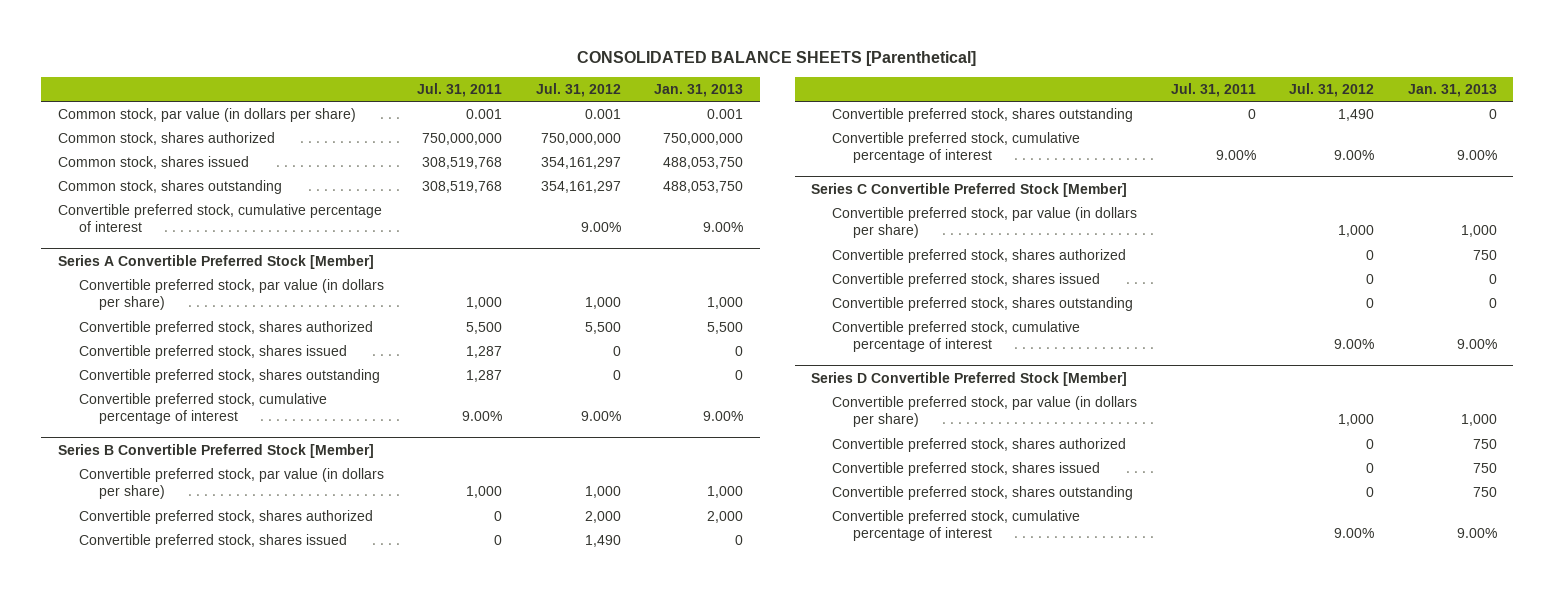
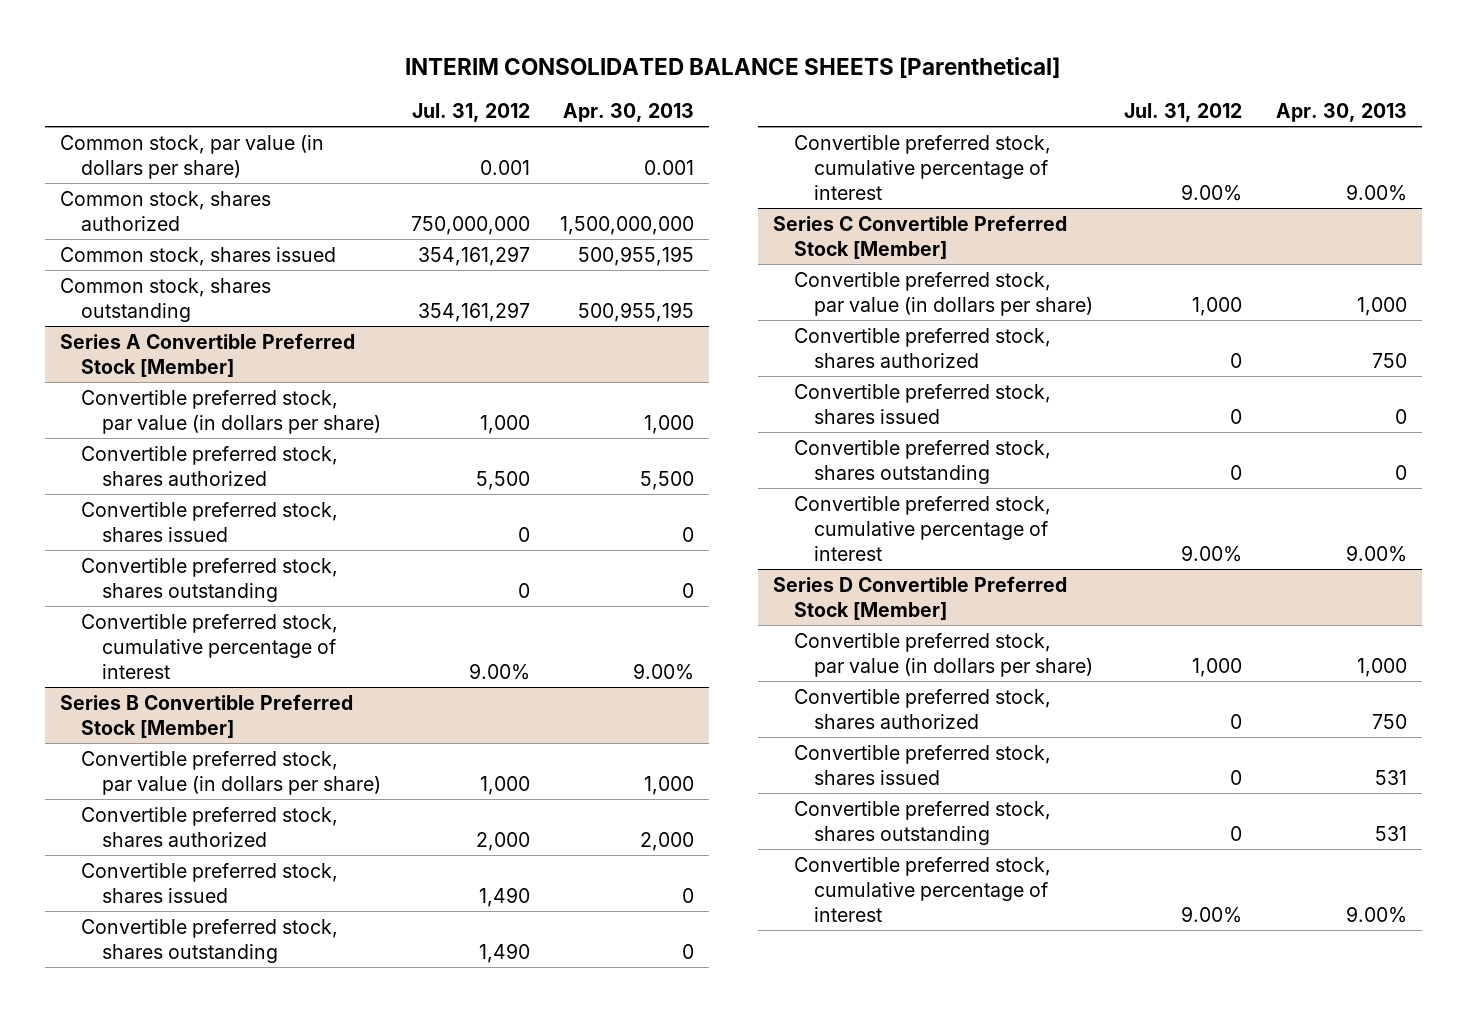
[577,50,977,66] CONSOLIDATED BALANCE SHEETS [Parenthetical] -> [405,57,1061,79] INTERIM CONSOLIDATED BALANCE SHEETS [Parenthetical]
[417,82,503,97] Jul. 31, 2011 -> none
[654,83,744,97] Jan. 31, 2013 -> none
none -> [562,102,694,122] Apr. 30, 2013
[57,204,382,233] Convertible preferred stock, cumulative percentage of interest -> none

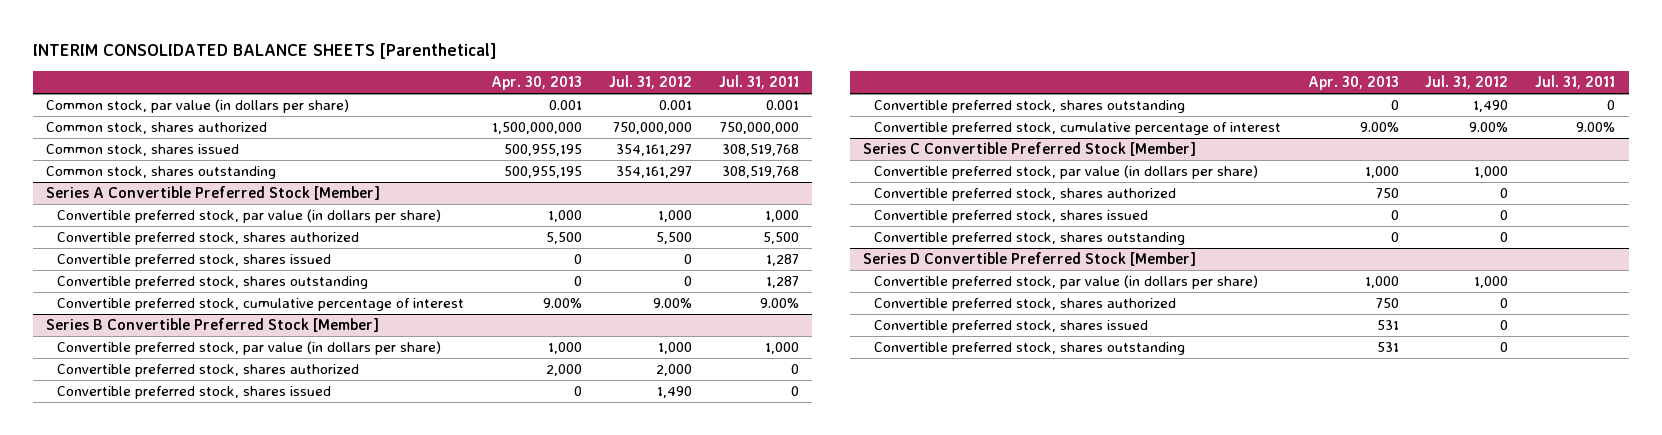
none -> [718,75,799,90] Jul. 31, 2011
[793,495,1051,561] Convertible preferred stock, cumulative percentage of interest -> none
[793,856,1051,922] Convertible preferred stock, cumulative percentage of interest -> none

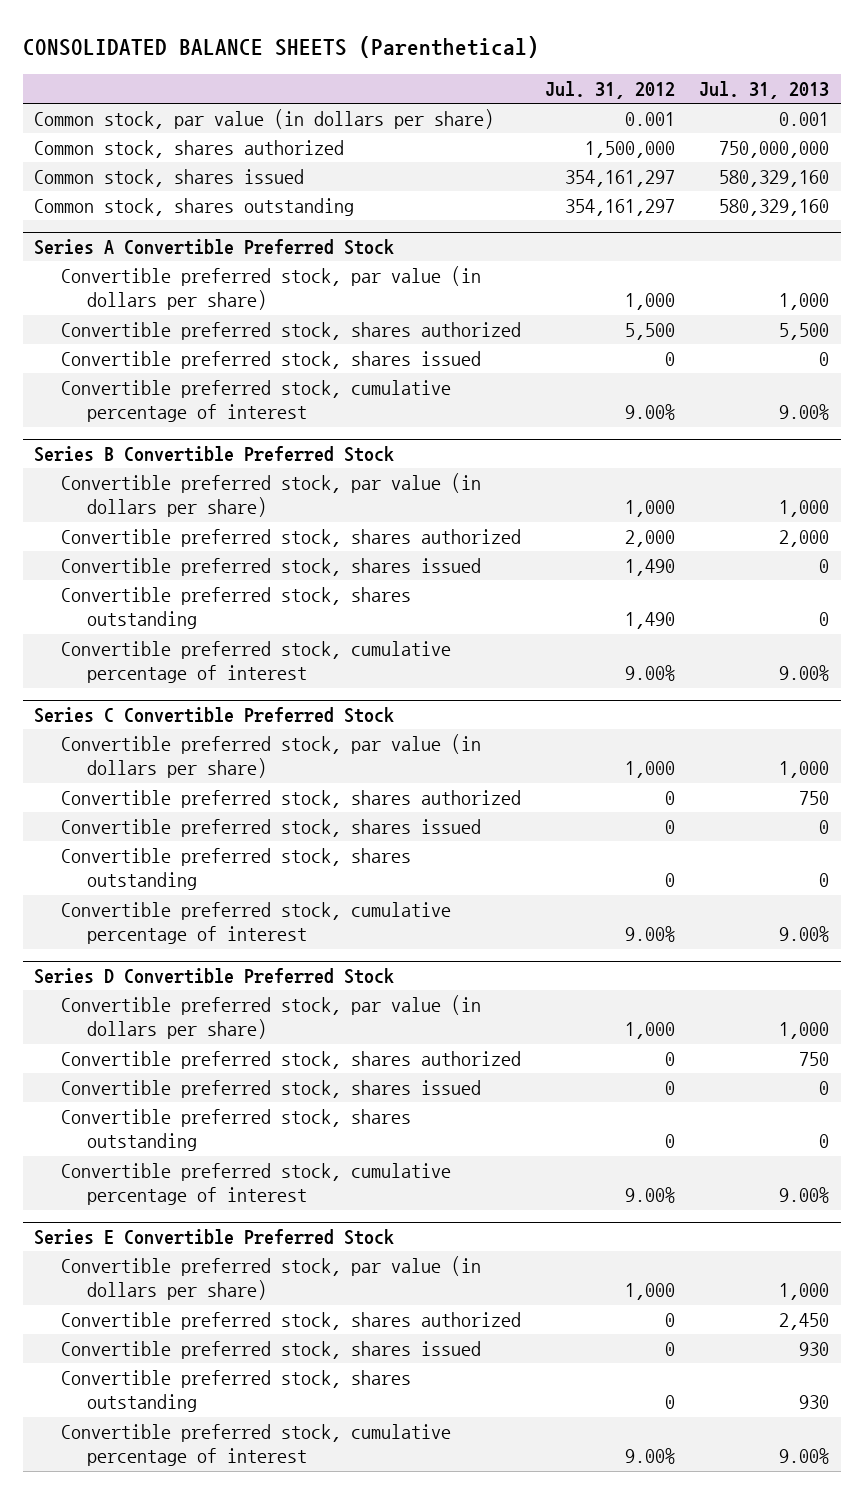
[33,43,498,60] INTERIM CONSOLIDATED BALANCE SHEETS [Parenthetical] -> [22,35,539,58] CONSOLIDATED BALANCE SHEETS (Parenthetical)
[491,76,583,91] Apr. 30, 2013 -> none
[718,75,799,90] Jul. 31, 2011 -> none
none -> [698,80,829,99] Jul. 31, 2013
[612,122,692,135] 750,000,000 -> [584,141,675,159] 1,500,000
[46,186,381,201] Series A Convertible Preferred Stock [Member] -> [34,239,395,256] Series A Convertible Preferred Stock
[57,276,369,290] Convertible preferred stock, shares outstanding -> none
[46,318,380,333] Series B Convertible Preferred Stock [Member] -> [34,446,395,463] Series B Convertible Preferred Stock
[862,142,1196,157] Series C Convertible Preferred Stock [Member] -> [34,707,395,724] Series C Convertible Preferred Stock
none -> [60,902,451,945] Convertible preferred stock, cumulative percentage of interest
[862,252,1196,267] Series D Convertible Preferred Stock [Member] -> [34,968,395,985] Series D Convertible Preferred Stock
none -> [60,1163,451,1206] Convertible preferred stock, cumulative percentage of interest
none -> [34,1229,395,1246] Series E Convertible Preferred Stock
none -> [60,1256,481,1301] Convertible preferred stock, par value (in dollars per share)
none -> [60,1312,521,1331] Convertible preferred stock, shares authorized
none -> [60,1341,481,1360] Convertible preferred stock, shares issued
none -> [60,1370,411,1413] Convertible preferred stock, shares outstanding
none -> [60,1424,451,1467] Convertible preferred stock, cumulative percentage of interest

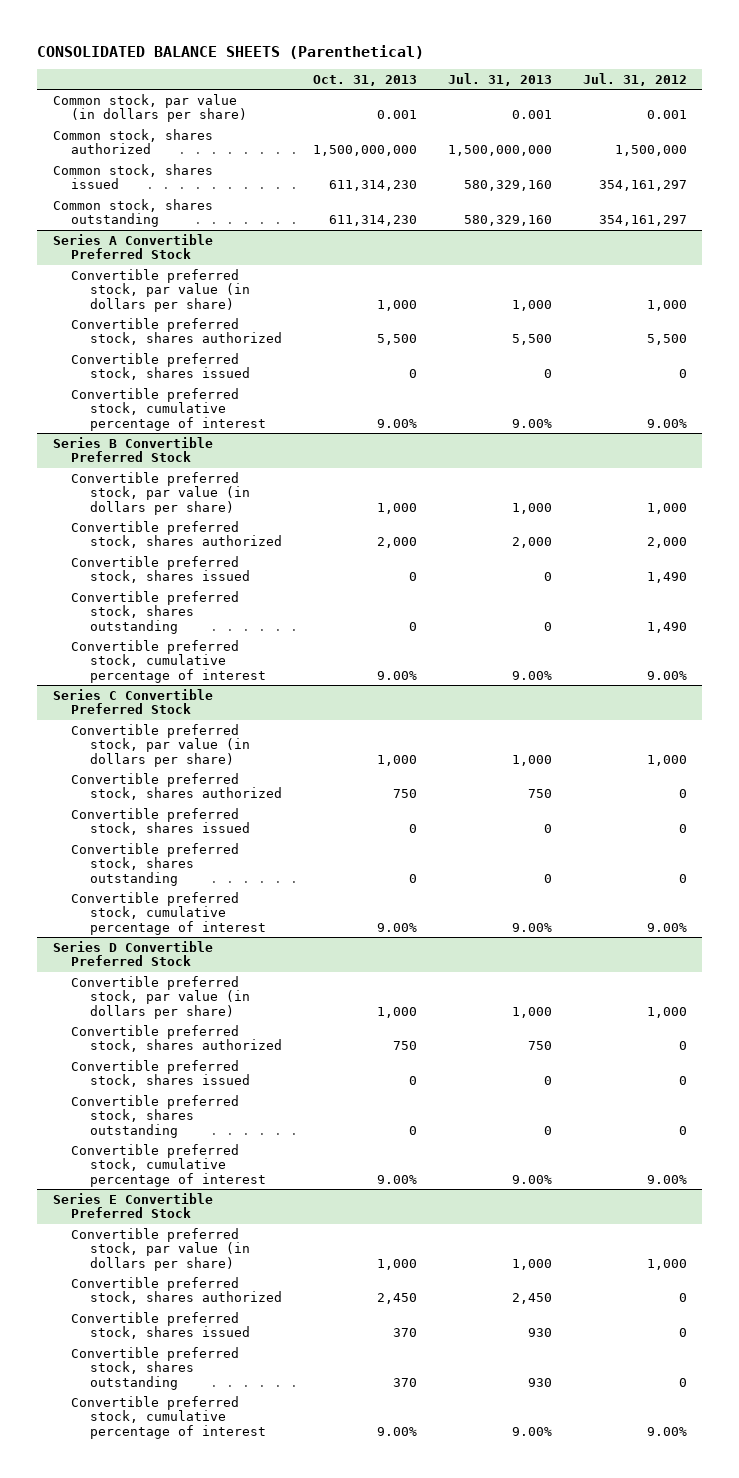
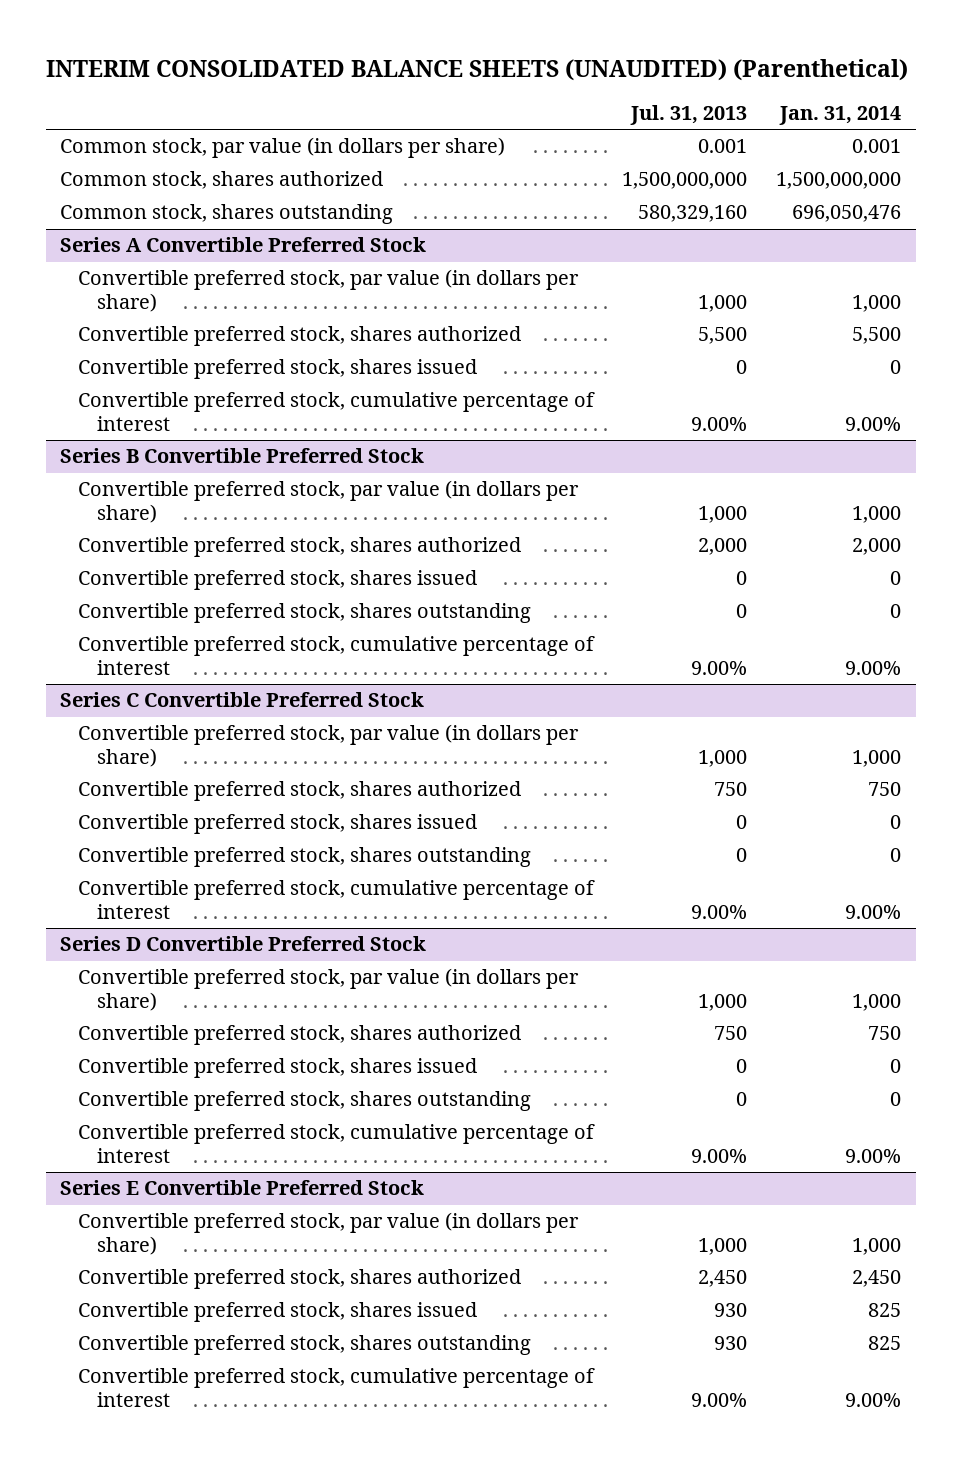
[37,44,425,59] CONSOLIDATED BALANCE SHEETS (Parenthetical) -> [45,58,908,81] INTERIM CONSOLIDATED BALANCE SHEETS (UNAUDITED) (Parenthetical)
[313,74,418,86] Oct. 31, 2013 -> none
[582,72,687,86] Jul. 31, 2012 -> none
none -> [779,106,902,126] Jan. 31, 2014
[52,163,213,190] Common stock, shares issued -> none

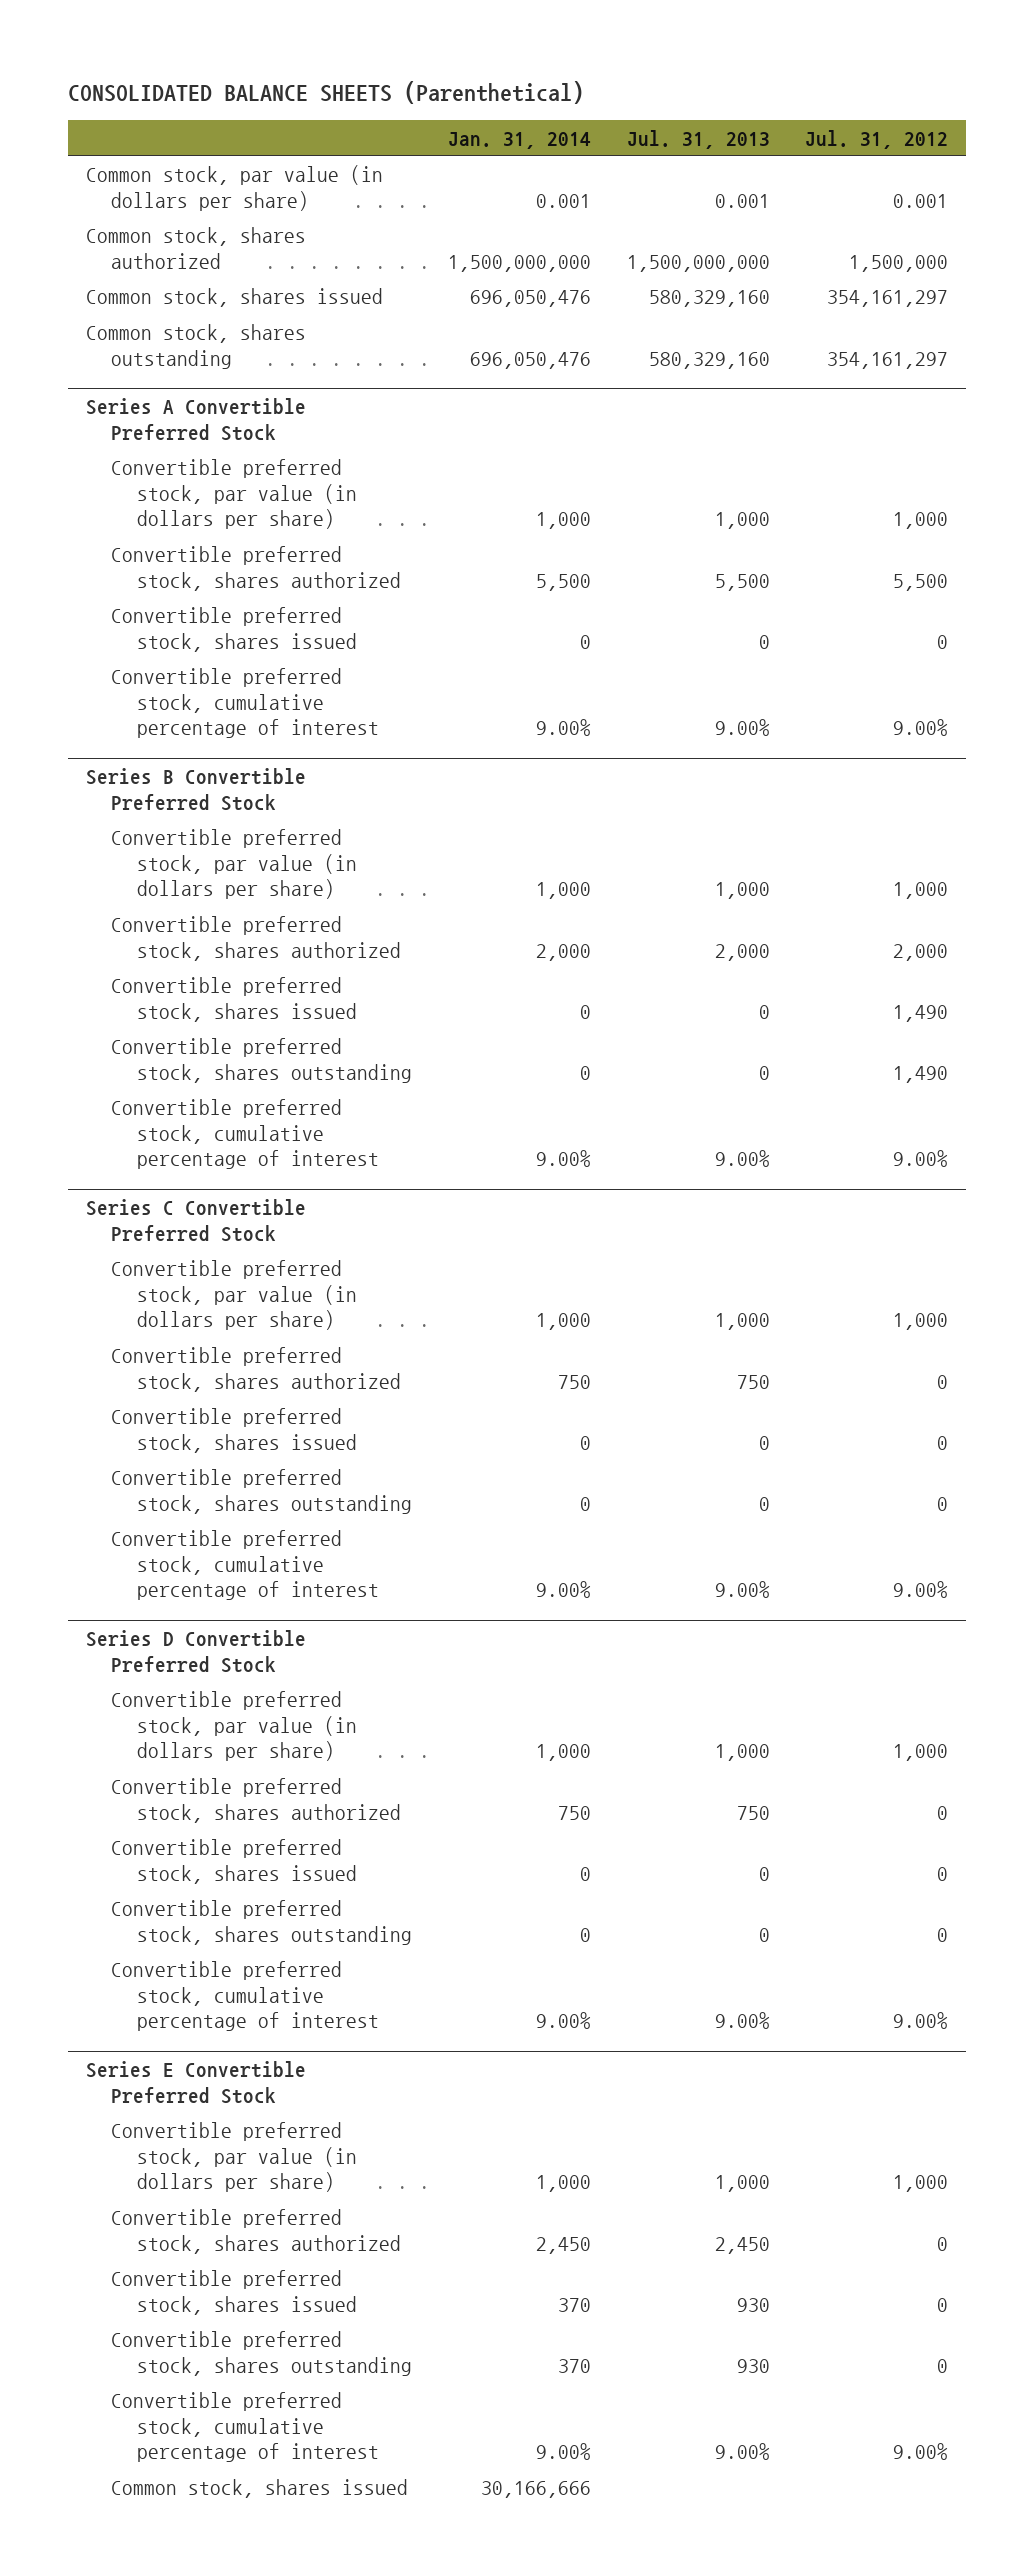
[45,58,908,81] INTERIM CONSOLIDATED BALANCE SHEETS (UNAUDITED) (Parenthetical) -> [67,80,584,104] CONSOLIDATED BALANCE SHEETS (Parenthetical)
none -> [805,129,949,149] Jul. 31, 2012
none -> [85,288,383,308] Common stock, shares issued
[868,1303,902,1318] 825 -> [557,2297,591,2312] 370
[868,1336,902,1351] 825 -> [557,2358,591,2373] 370
none -> [111,2479,409,2499] Common stock, shares issued

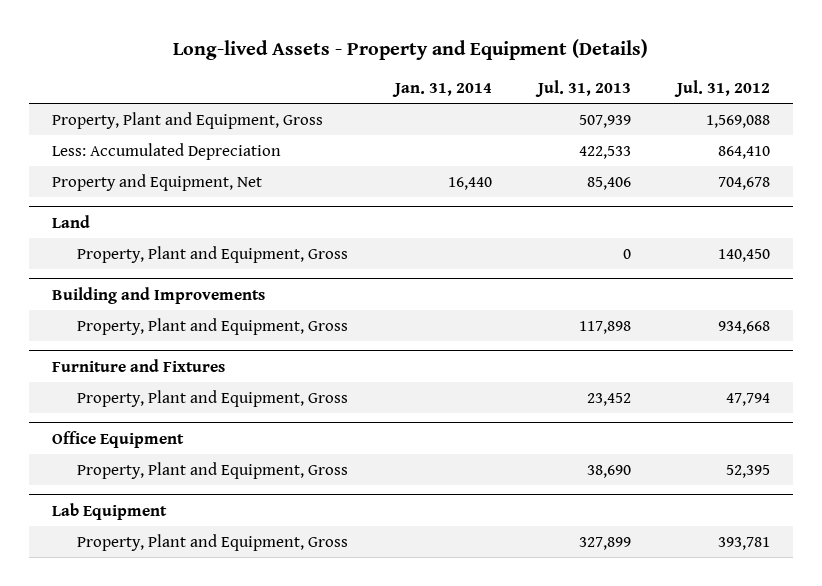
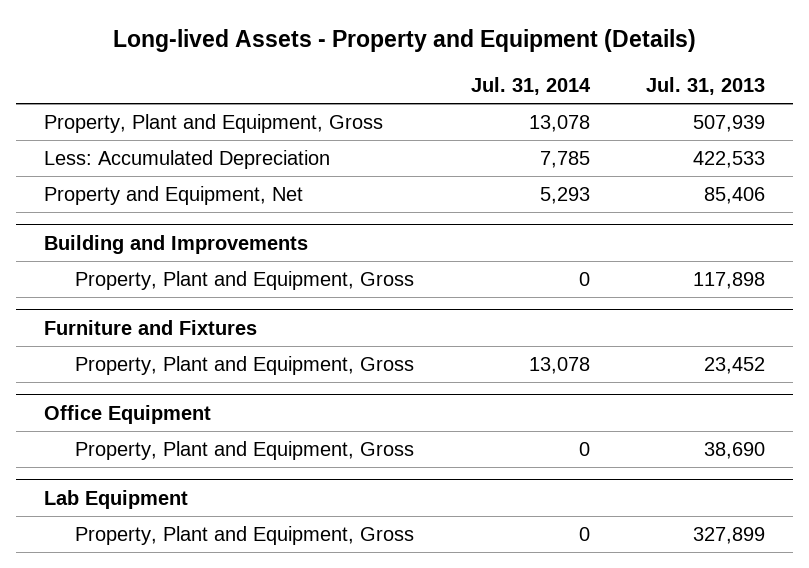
[391,83,492,98] Jan. 31, 2014 -> none
[674,80,771,98] Jul. 31, 2012 -> none
none -> [470,77,591,96] Jul. 31, 2014
[52,214,91,228] Land -> none
[77,245,349,263] Property, Plant and Equipment, Gross -> none

